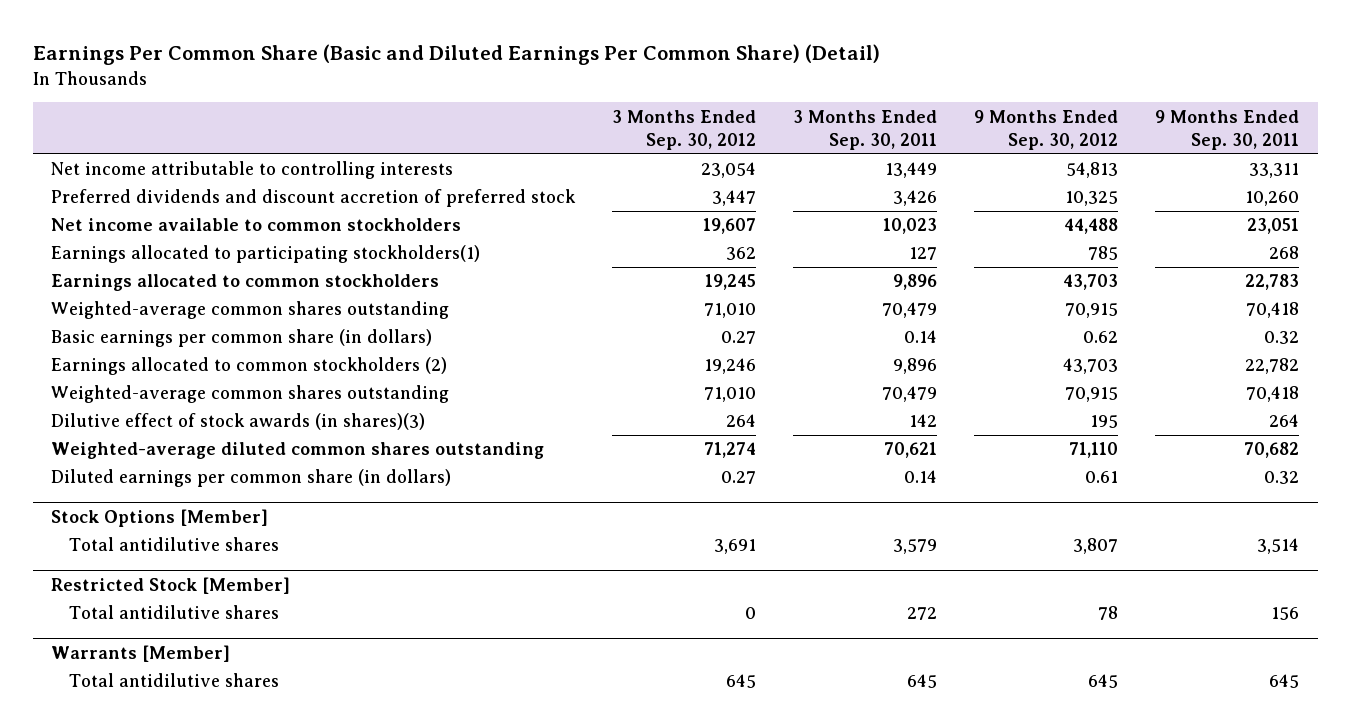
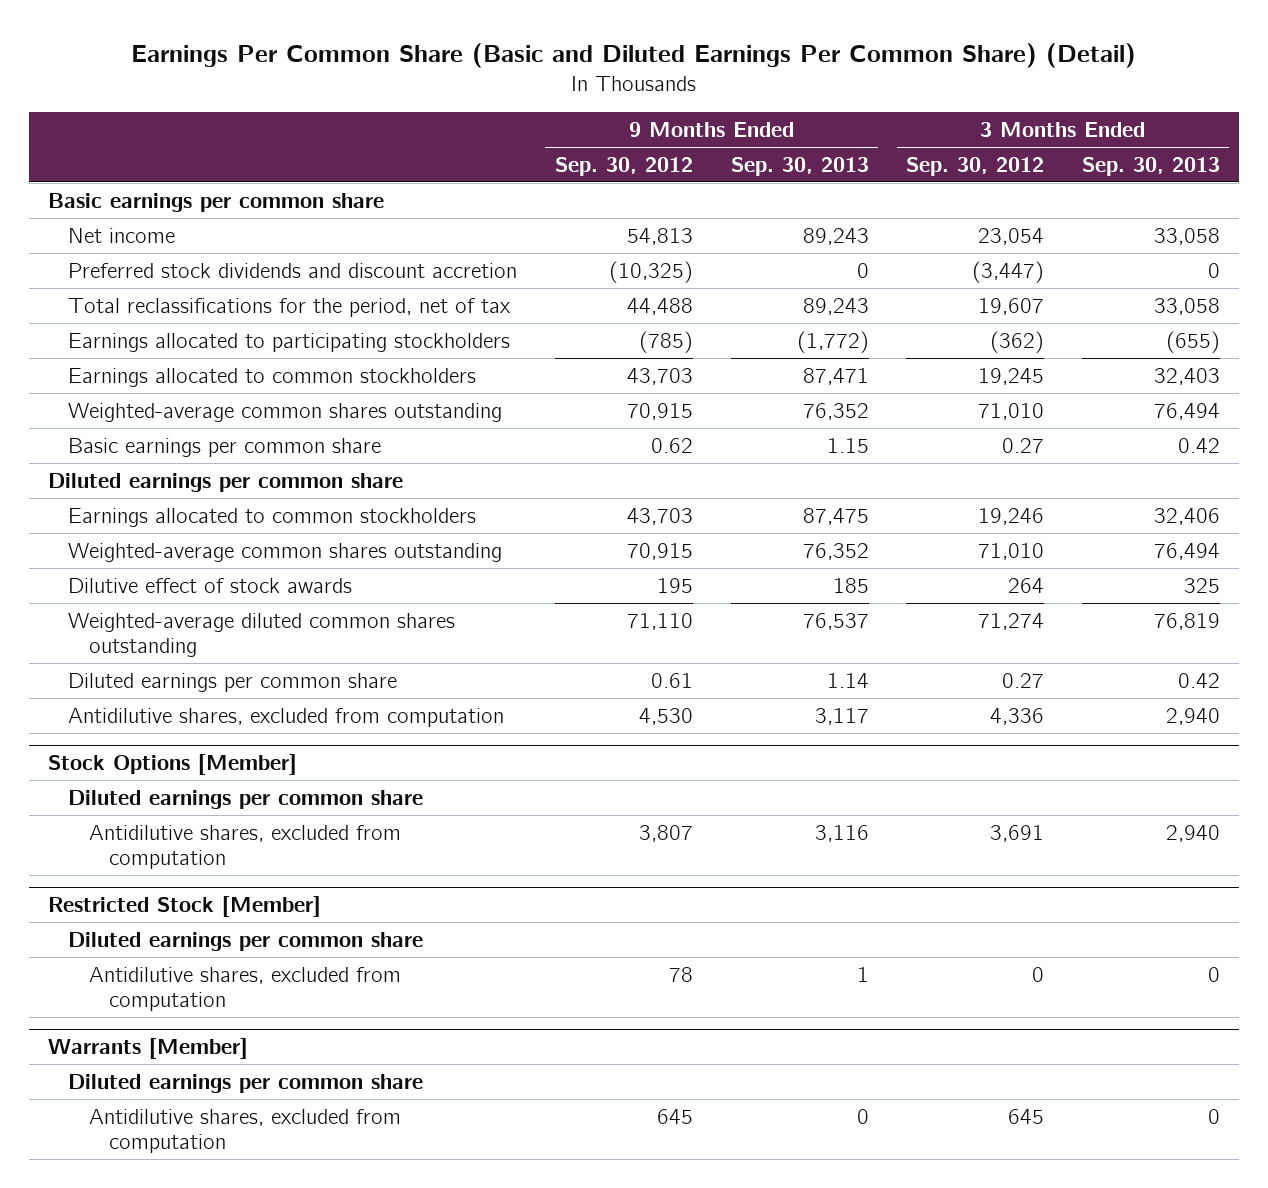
[793,109,938,150] 3 Months Ended Sep. 30, 2011 -> none
[1155,109,1300,150] 9 Months Ended Sep. 30, 2011 -> none
none -> [730,156,869,176] Sep. 30, 2013
none -> [1081,156,1220,176] Sep. 30, 2013
none -> [47,192,384,212] Basic earnings per common share
[51,161,454,180] Net income attributable to controlling interests -> [68,227,176,243] Net income
[51,189,577,208] Preferred dividends and discount accretion of preferred stock -> [68,262,518,278] Preferred stock dividends and discount accretion
[712,190,757,207] 3,447 -> [972,260,1045,283] (3,447)
[1065,191,1119,207] 10,325 -> [608,260,693,283] (10,325)
[51,218,462,232] Net income available to common stockholders -> [68,297,512,317] Total reclassifications for the period, net of tax
[51,245,481,264] Earnings allocated to participating stockholders(1) -> [68,332,511,352] Earnings allocated to participating stockholders
[726,247,757,261] 362 -> [990,330,1045,353] (362)
[1088,246,1119,261] 785 -> [638,330,693,353] (785)
[51,329,433,348] Basic earnings per common share (in dollars) -> [68,437,382,457] Basic earnings per common share
none -> [47,472,403,492] Diluted earnings per common share
[51,357,448,376] Earnings allocated to common stockholders (2) -> [68,507,477,527] Earnings allocated to common stockholders
[51,413,426,431] Dilutive effect of stock awards (in shares)(3) -> [68,577,353,593] Dilutive effect of stock awards
[51,469,452,488] Diluted earnings per common share (in dollars) -> [68,672,398,692] Diluted earnings per common share
none -> [68,707,505,727] Antidilutive shares, excluded from computation
none -> [68,789,424,809] Diluted earnings per common share
[69,537,280,552] Total antidilutive shares -> [88,824,401,869] Antidilutive shares, excluded from computation
none -> [68,931,424,951] Diluted earnings per common share
[69,605,280,620] Total antidilutive shares -> [88,966,401,1011] Antidilutive shares, excluded from computation
none -> [68,1073,424,1093] Diluted earnings per common share
[69,673,280,688] Total antidilutive shares -> [88,1108,401,1153] Antidilutive shares, excluded from computation

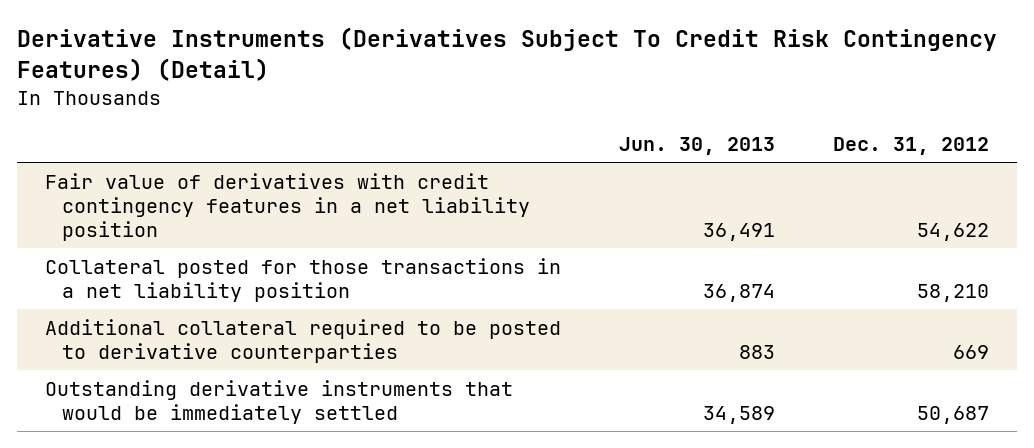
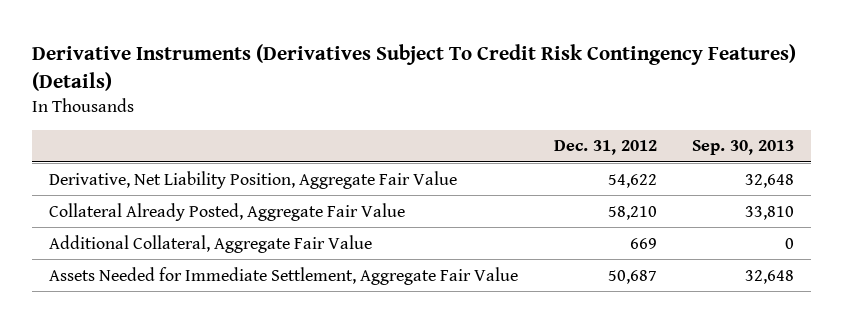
[16,27,997,82] Derivative Instruments (Derivatives Subject To Credit Risk Contingency Features) (Detail) -> [31,43,796,91] Derivative Instruments (Derivatives Subject To Credit Risk Contingency Features) (Details)
[619,136,776,155] Jun. 30, 2013 -> none
none -> [691,140,794,156] Sep. 30, 2013
[45,172,530,241] Fair value of derivatives with credit contingency features in a net liability position -> [49,170,458,189] Derivative, Net Liability Position, Aggregate Fair Value
[45,257,562,302] Collateral posted for those transactions in a net liability position -> [49,202,406,221] Collateral Already Posted, Aggregate Fair Value
[45,318,562,363] Additional collateral required to be posted to derivative counterparties -> [49,234,373,253] Additional Collateral, Aggregate Fair Value
[45,379,514,424] Outstanding derivative instruments that would be immediately settled -> [49,266,519,285] Assets Needed for Immediate Settlement, Aggregate Fair Value

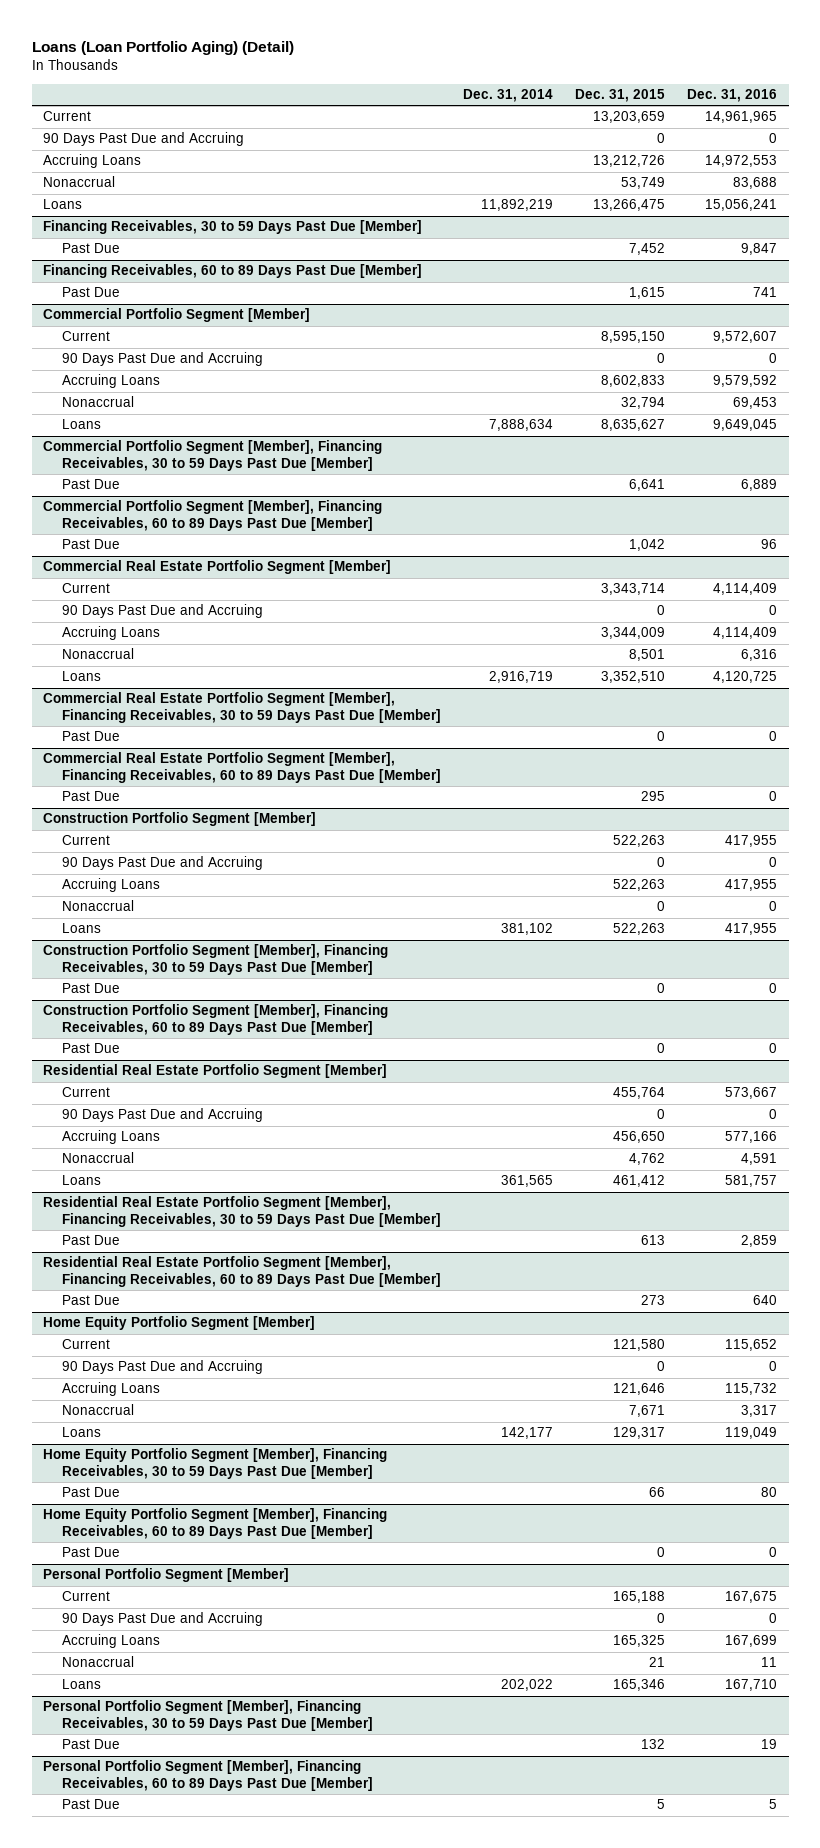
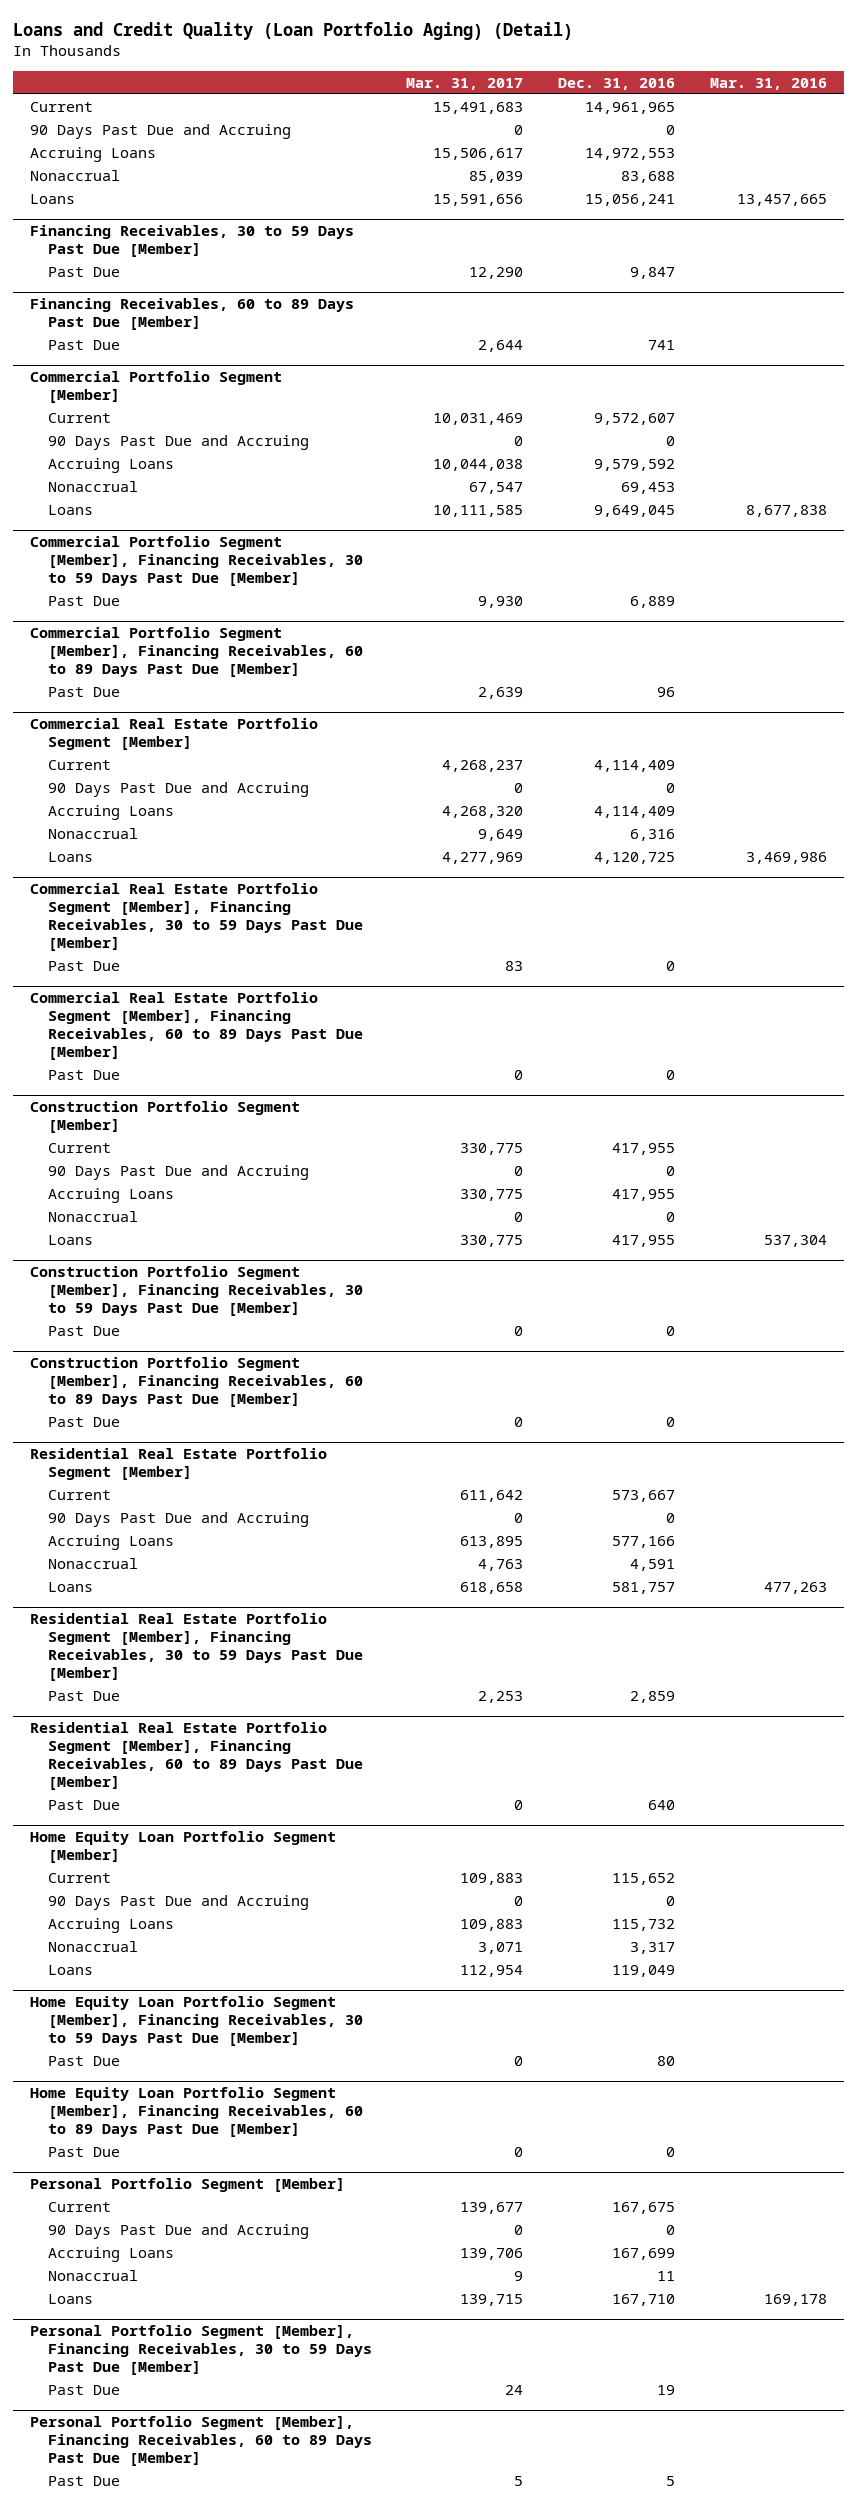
[31,41,294,56] Loans (Loan Portfolio Aging) (Detail) -> [13,22,574,41] Loans and Credit Quality (Loan Portfolio Aging) (Detail)
[462,88,553,102] Dec. 31, 2014 -> none
[575,88,666,102] Dec. 31, 2015 -> none
none -> [406,77,524,90] Mar. 31, 2017
none -> [709,77,827,90] Mar. 31, 2016
[42,1316,315,1331] Home Equity Portfolio Segment [Member] -> [30,1830,337,1863] Home Equity Loan Portfolio Segment [Member]
[42,1448,387,1479] Home Equity Portfolio Segment [Member], Financing Receivables, 30 to 59 Days Past Due [Member] -> [30,1995,363,2047] Home Equity Loan Portfolio Segment [Member], Financing Receivables, 30 to 59 Days Past Due [Member]
[42,1508,387,1539] Home Equity Portfolio Segment [Member], Financing Receivables, 60 to 89 Days Past Due [Member] -> [30,2086,363,2138] Home Equity Loan Portfolio Segment [Member], Financing Receivables, 60 to 89 Days Past Due [Member]

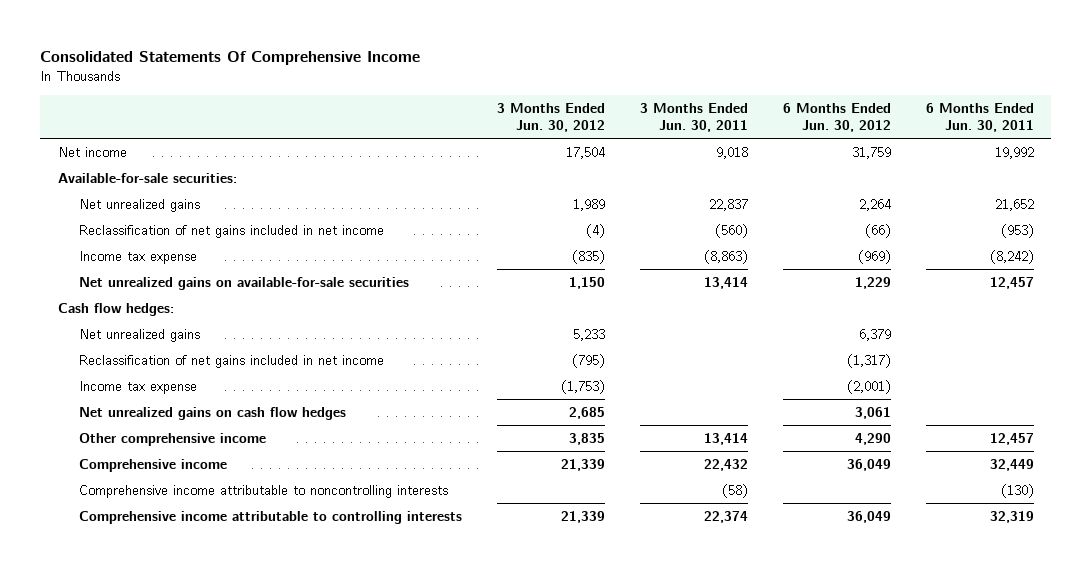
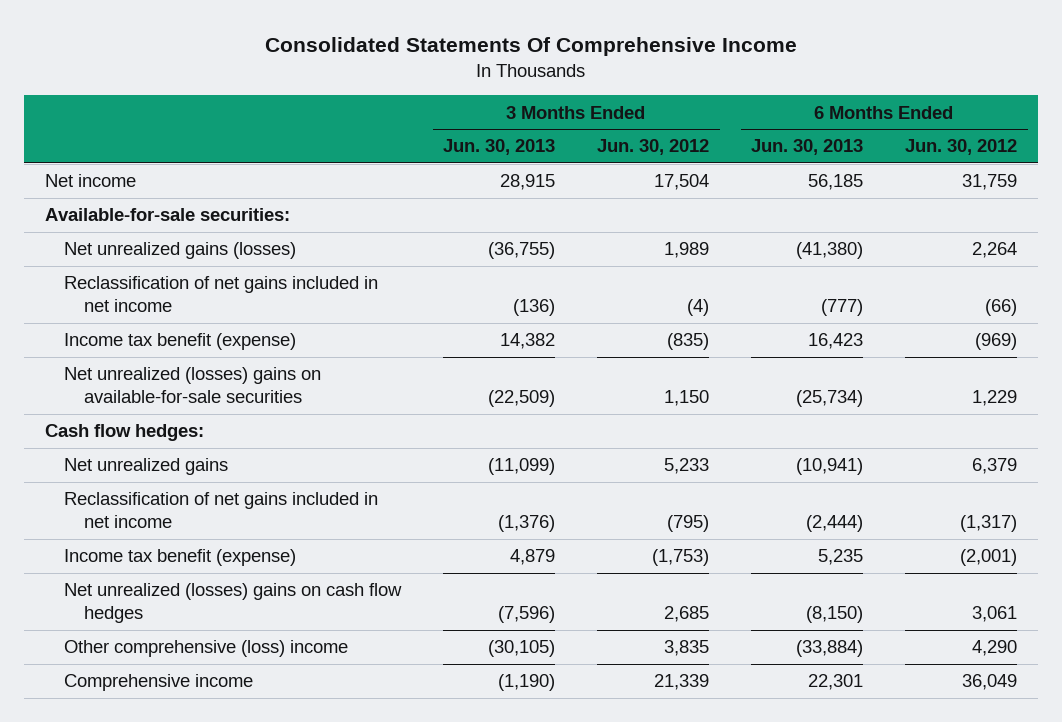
[639,103,748,133] 3 Months Ended Jun. 30, 2011 -> none
[925,103,1034,133] 6 Months Ended Jun. 30, 2011 -> none
none -> [443,139,556,156] Jun. 30, 2013
none -> [751,139,864,156] Jun. 30, 2013
[79,198,201,212] Net unrealized gains -> [64,242,297,260] Net unrealized gains (losses)
[79,250,198,264] Income tax expense -> [64,333,297,351] Income tax benefit (expense)
[79,276,410,290] Net unrealized gains on available-for-sale securities -> [64,367,322,404] Net unrealized (losses) gains on available-for-sale securities
[79,380,198,394] Income tax expense -> [64,549,297,567] Income tax benefit (expense)
[79,406,347,420] Net unrealized gains on cash flow hedges -> [64,583,403,624] Net unrealized (losses) gains on cash flow hedges
[79,432,267,446] Other comprehensive income -> [64,640,349,658] Other comprehensive (loss) income
[79,484,449,498] Comprehensive income attributable to noncontrolling interests -> none
[79,510,463,524] Comprehensive income attributable to controlling interests -> none

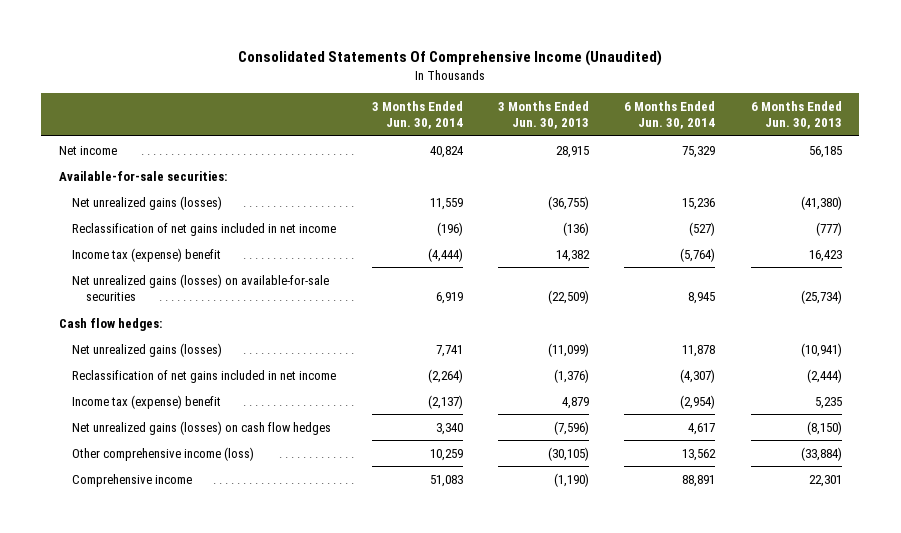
[264,37,797,57] Consolidated Statements Of Comprehensive Income -> [238,49,663,66] Consolidated Statements Of Comprehensive Income (Unaudited)
[597,139,710,156] Jun. 30, 2012 -> none
[905,139,1018,156] Jun. 30, 2012 -> none
none -> [371,100,463,130] 3 Months Ended Jun. 30, 2014
none -> [624,100,716,130] 6 Months Ended Jun. 30, 2014
[64,333,297,351] Income tax benefit (expense) -> [72,247,222,262] Income tax (expense) benefit
[64,367,322,404] Net unrealized (losses) gains on available-for-sale securities -> [72,273,330,302] Net unrealized gains (losses) on available-for-sale securities
[64,458,229,476] Net unrealized gains -> [72,342,223,357] Net unrealized gains (losses)
[64,549,297,567] Income tax benefit (expense) -> [72,394,222,409] Income tax (expense) benefit
[64,583,403,624] Net unrealized (losses) gains on cash flow hedges -> [72,420,332,435] Net unrealized gains (losses) on cash flow hedges
[64,640,349,658] Other comprehensive (loss) income -> [72,446,255,461] Other comprehensive income (loss)

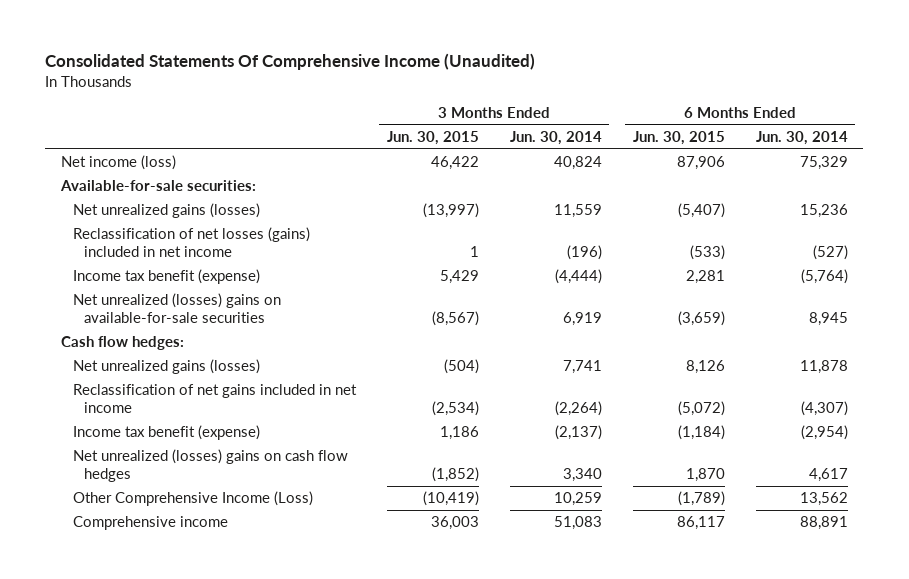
[498,100,590,130] 3 Months Ended Jun. 30, 2013 -> none
[750,100,842,130] 6 Months Ended Jun. 30, 2013 -> none
none -> [386,130,479,145] Jun. 30, 2015
none -> [632,130,725,145] Jun. 30, 2015
[58,145,117,155] Net income -> [60,155,176,171] Net income (loss)
[72,222,337,236] Reclassification of net gains included in net income -> [72,227,310,258] Reclassification of net losses (gains) included in net income
[72,247,222,262] Income tax (expense) benefit -> [72,269,260,285] Income tax benefit (expense)
[72,273,330,302] Net unrealized gains (losses) on available-for-sale securities -> [72,293,281,324] Net unrealized (losses) gains on available-for-sale securities
[72,394,222,409] Income tax (expense) benefit -> [72,425,260,441] Income tax benefit (expense)
[72,420,332,435] Net unrealized gains (losses) on cash flow hedges -> [72,449,348,483] Net unrealized (losses) gains on cash flow hedges
[72,446,255,461] Other comprehensive income (loss) -> [72,491,313,507] Other Comprehensive Income (Loss)

